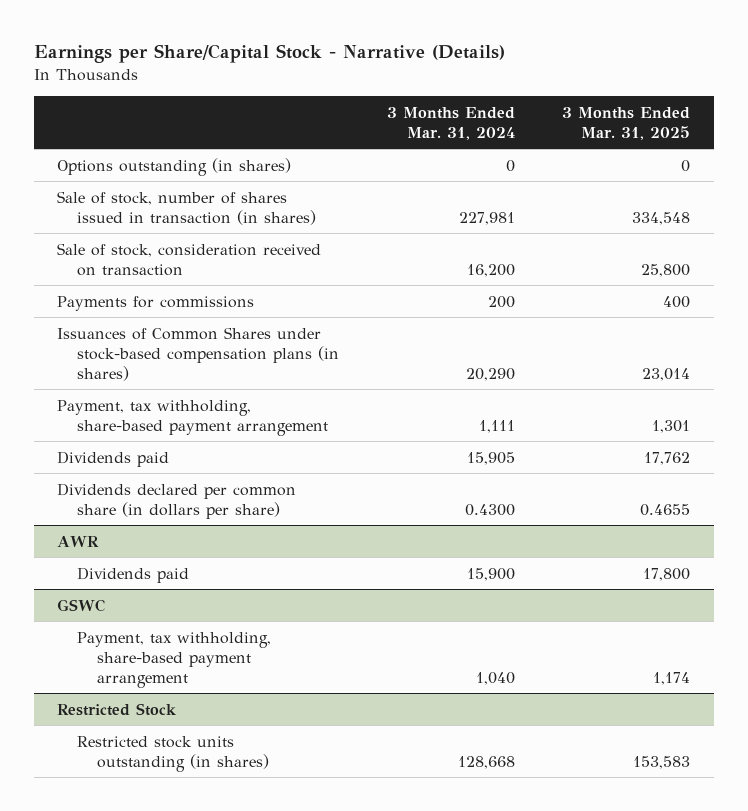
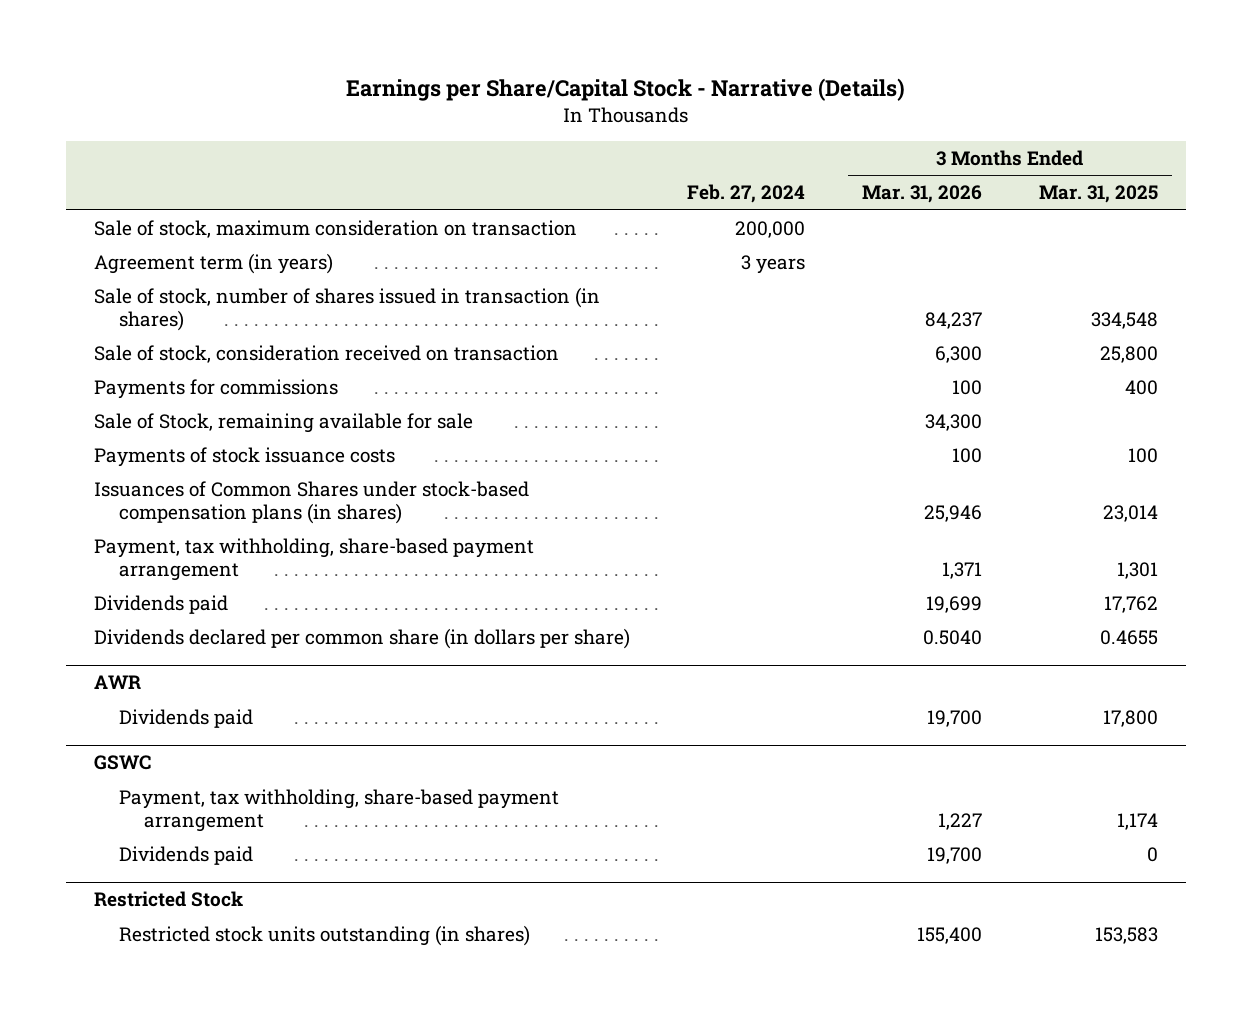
[386,106,515,140] 3 Months Ended Mar. 31, 2024 -> none
none -> [687,184,806,204] Feb. 27, 2024
none -> [861,185,982,204] Mar. 31, 2026
[57,157,292,176] Options outstanding (in shares) -> none
none -> [94,220,578,239] Sale of stock, maximum consideration on transaction
none -> [94,253,334,275] Agreement term (in years)
none -> [94,413,474,434] Sale of Stock, remaining available for sale
none -> [94,447,396,468] Payments of stock issuance costs
none -> [119,846,254,866] Dividends paid

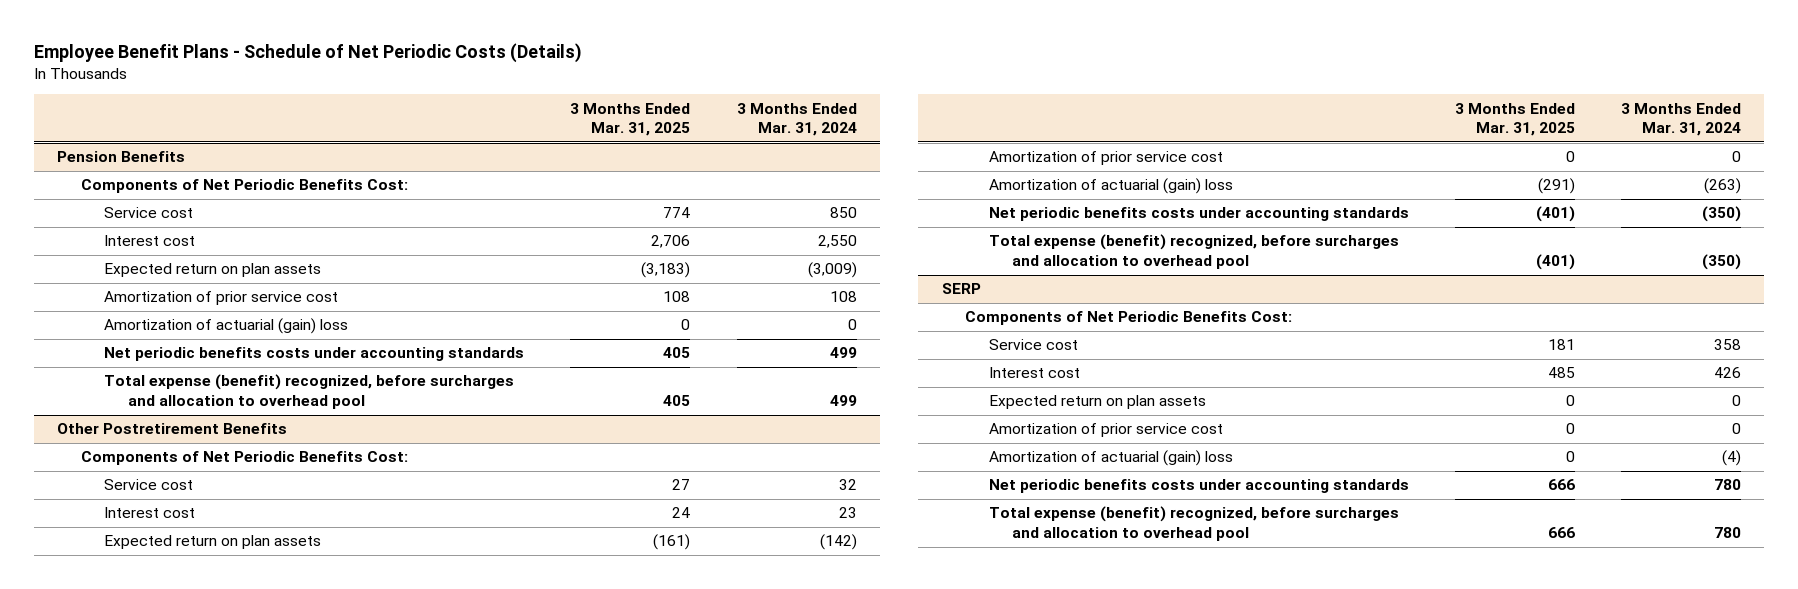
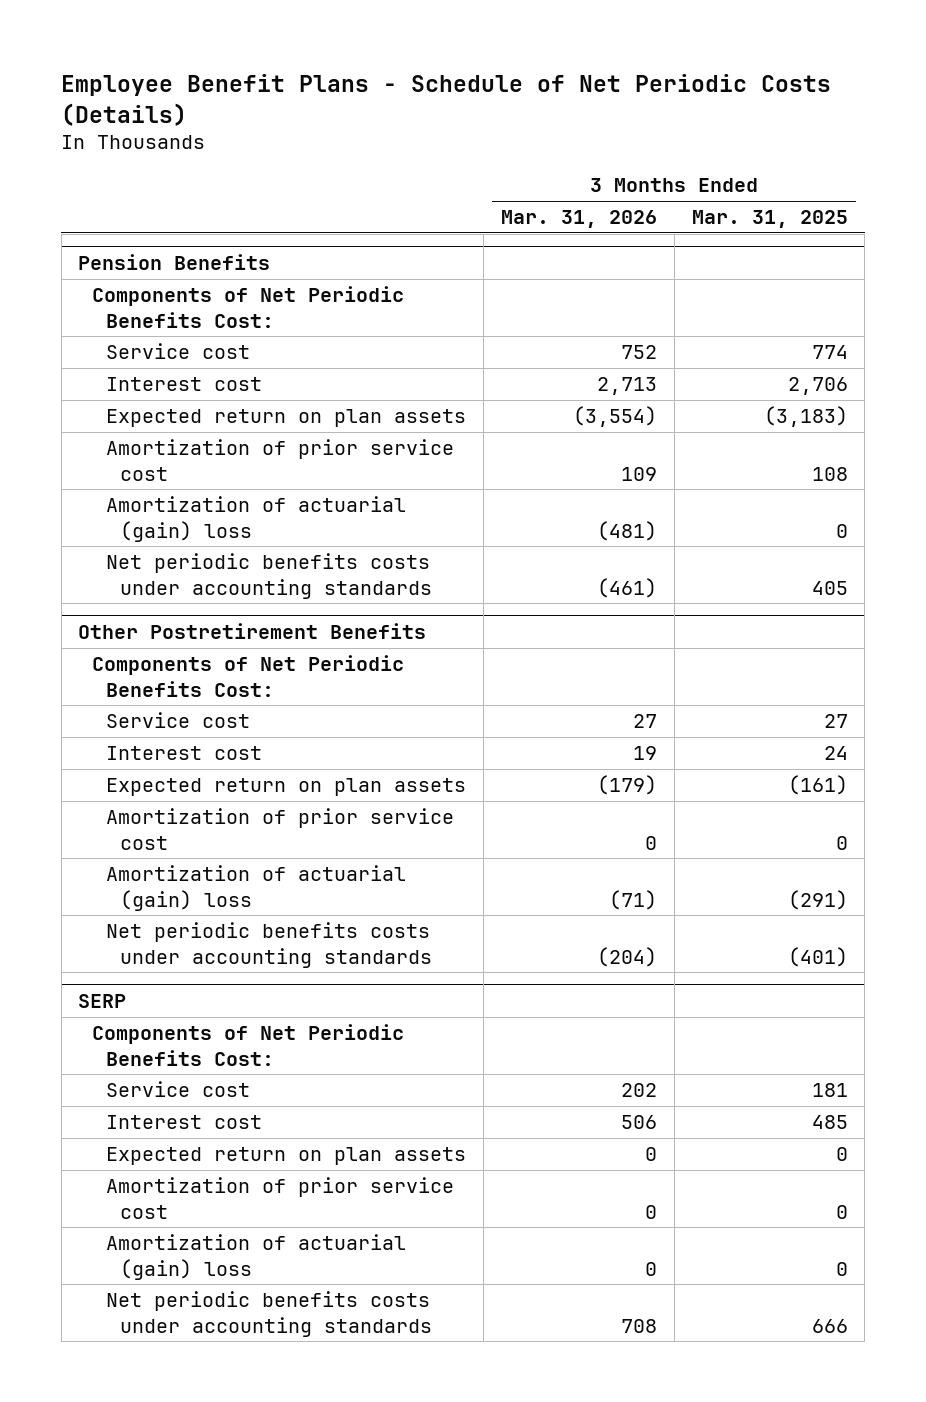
[736,102,857,137] 3 Months Ended Mar. 31, 2024 -> none
none -> [500,210,657,229] Mar. 31, 2026
[104,374,515,410] Total expense (benefit) recognized, before surcharges and allocation to overhead pool -> none
[988,234,1399,270] Total expense (benefit) recognized, before surcharges and allocation to overhead pool -> none
[988,506,1399,542] Total expense (benefit) recognized, before surcharges and allocation to overhead pool -> none

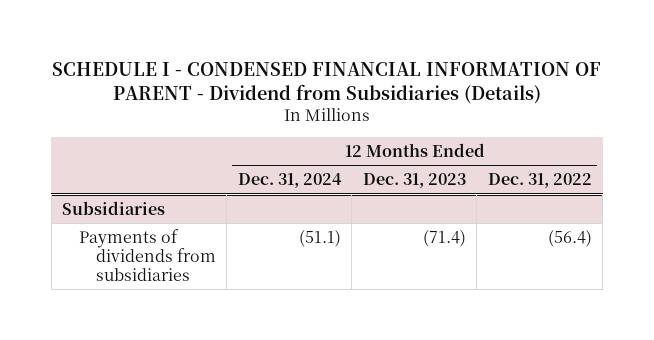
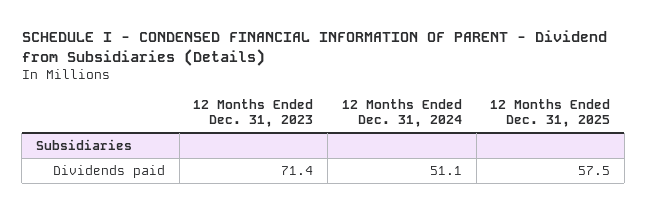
[487,173,592,189] Dec. 31, 2022 -> none
none -> [490,98,611,128] 12 Months Ended Dec. 31, 2025
[79,228,216,281] Payments of dividends from subsidiaries -> none
none -> [52,165,165,179] Dividends paid

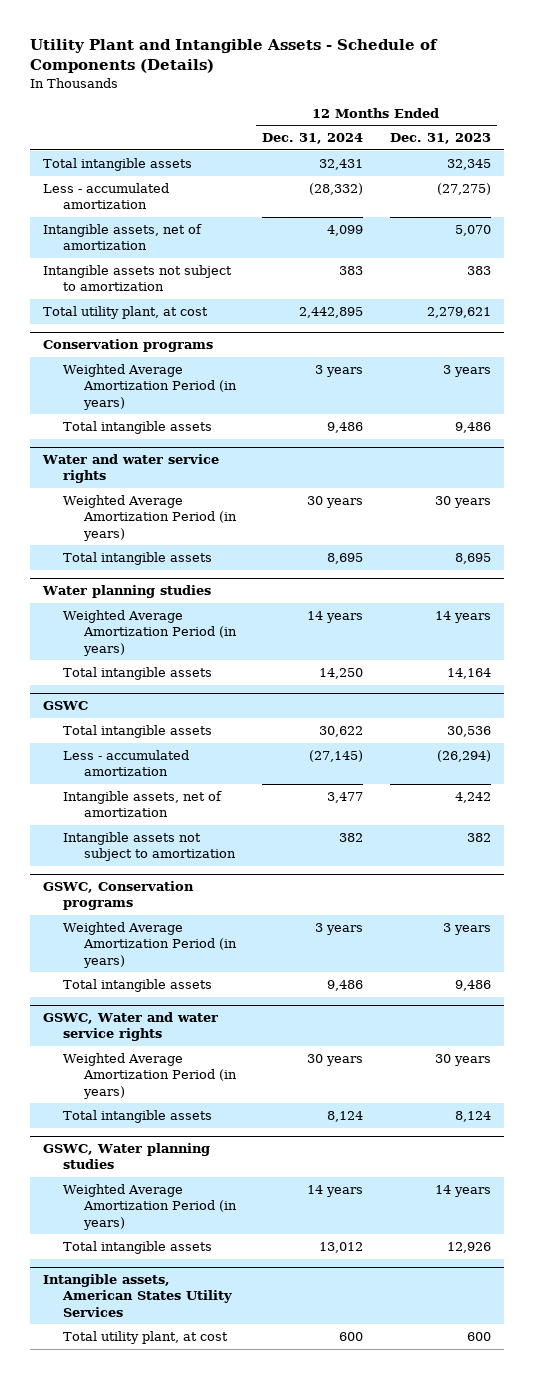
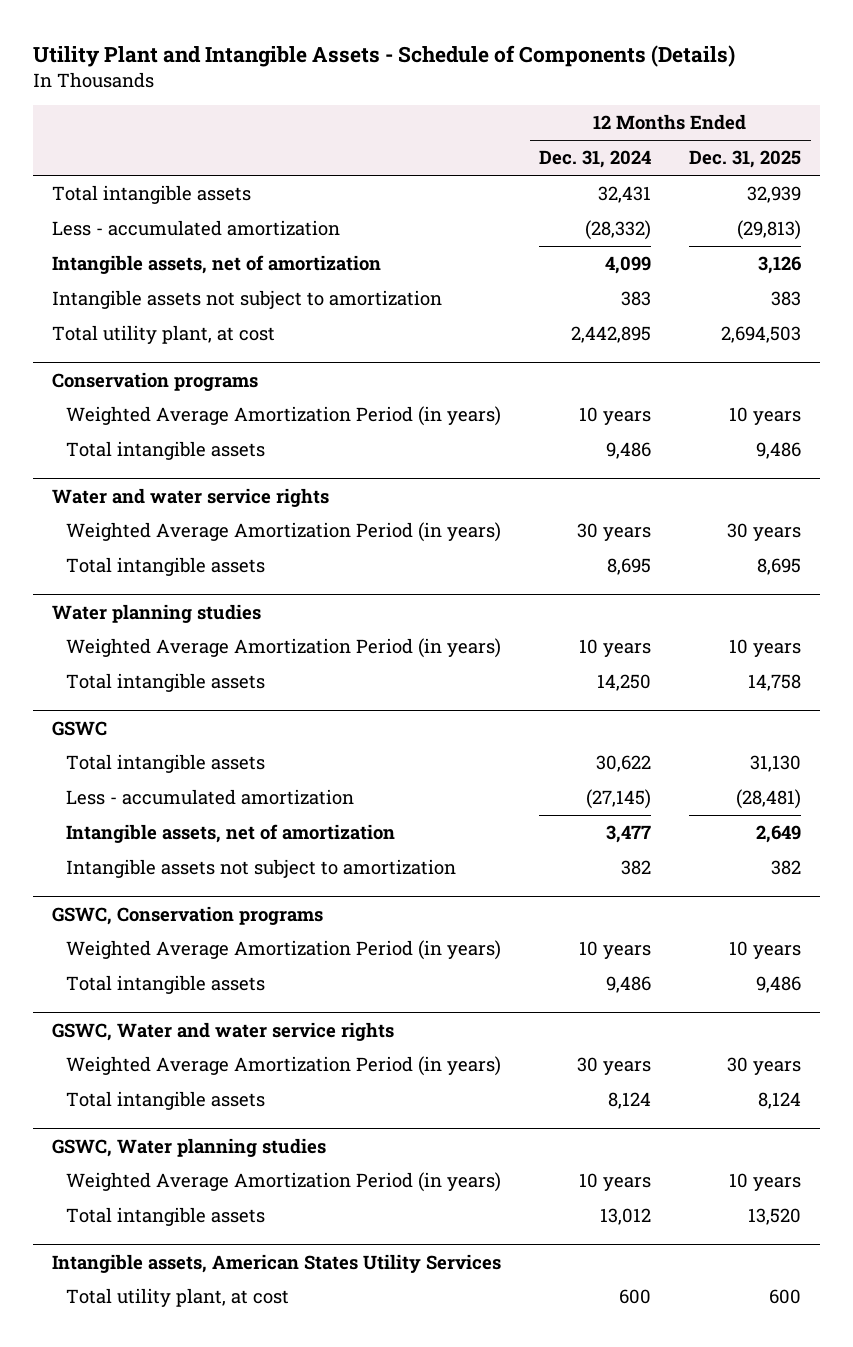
[389,133,491,145] Dec. 31, 2023 -> none
none -> [689,150,802,169] Dec. 31, 2025
[315,365,364,378] 3 years -> [579,407,652,426] 10 years
[307,611,364,624] 14 years -> [579,639,652,658] 10 years
[315,923,364,936] 3 years -> [579,941,652,960] 10 years
[307,1185,364,1198] 14 years -> [579,1173,652,1192] 10 years

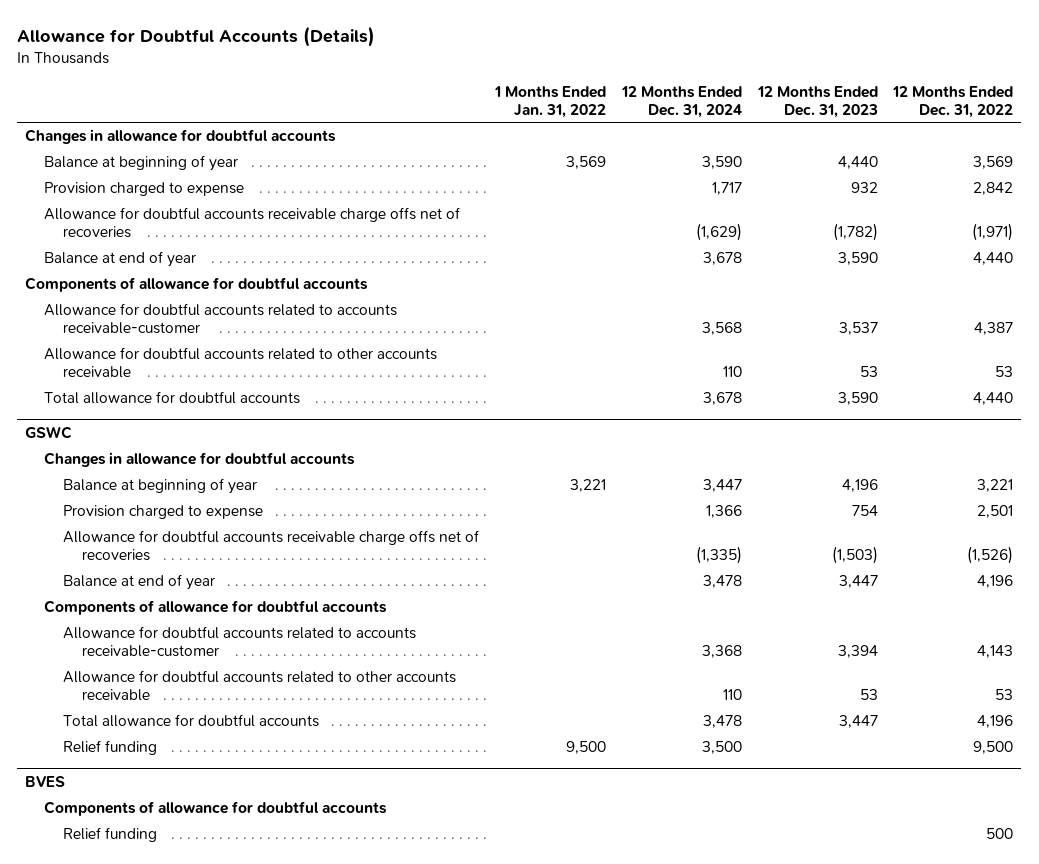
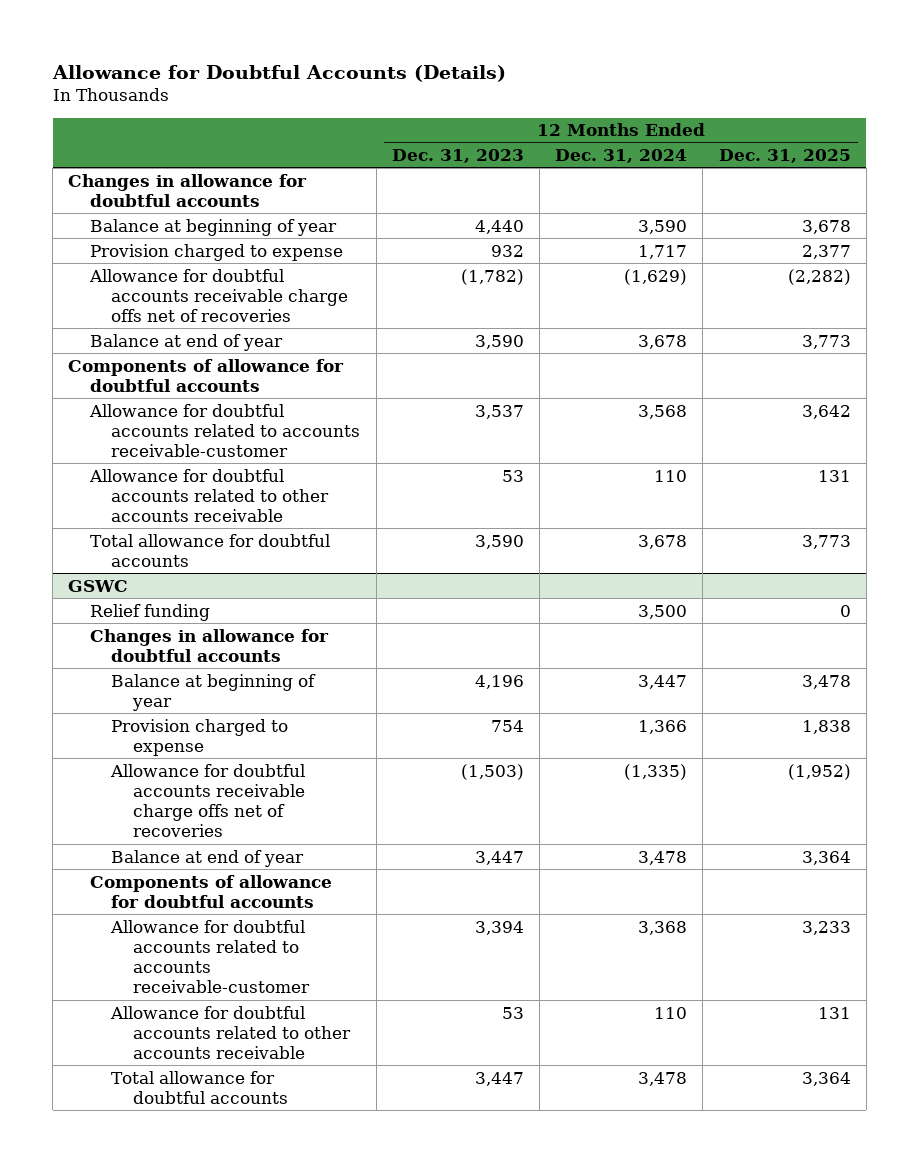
[494,85,607,118] 1 Months Ended Jan. 31, 2022 -> none
[892,85,1014,118] 12 Months Ended Dec. 31, 2022 -> none
none -> [718,149,851,164] Dec. 31, 2025
[63,740,158,756] Relief funding -> [89,603,210,621] Relief funding
[25,776,66,788] BVES -> none
[44,801,388,817] Components of allowance for doubtful accounts -> none
[63,827,158,843] Relief funding -> none

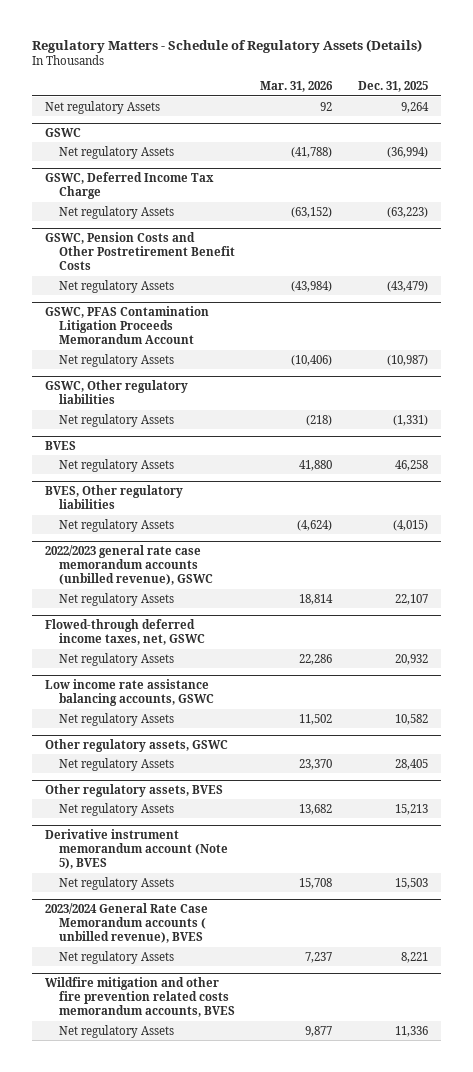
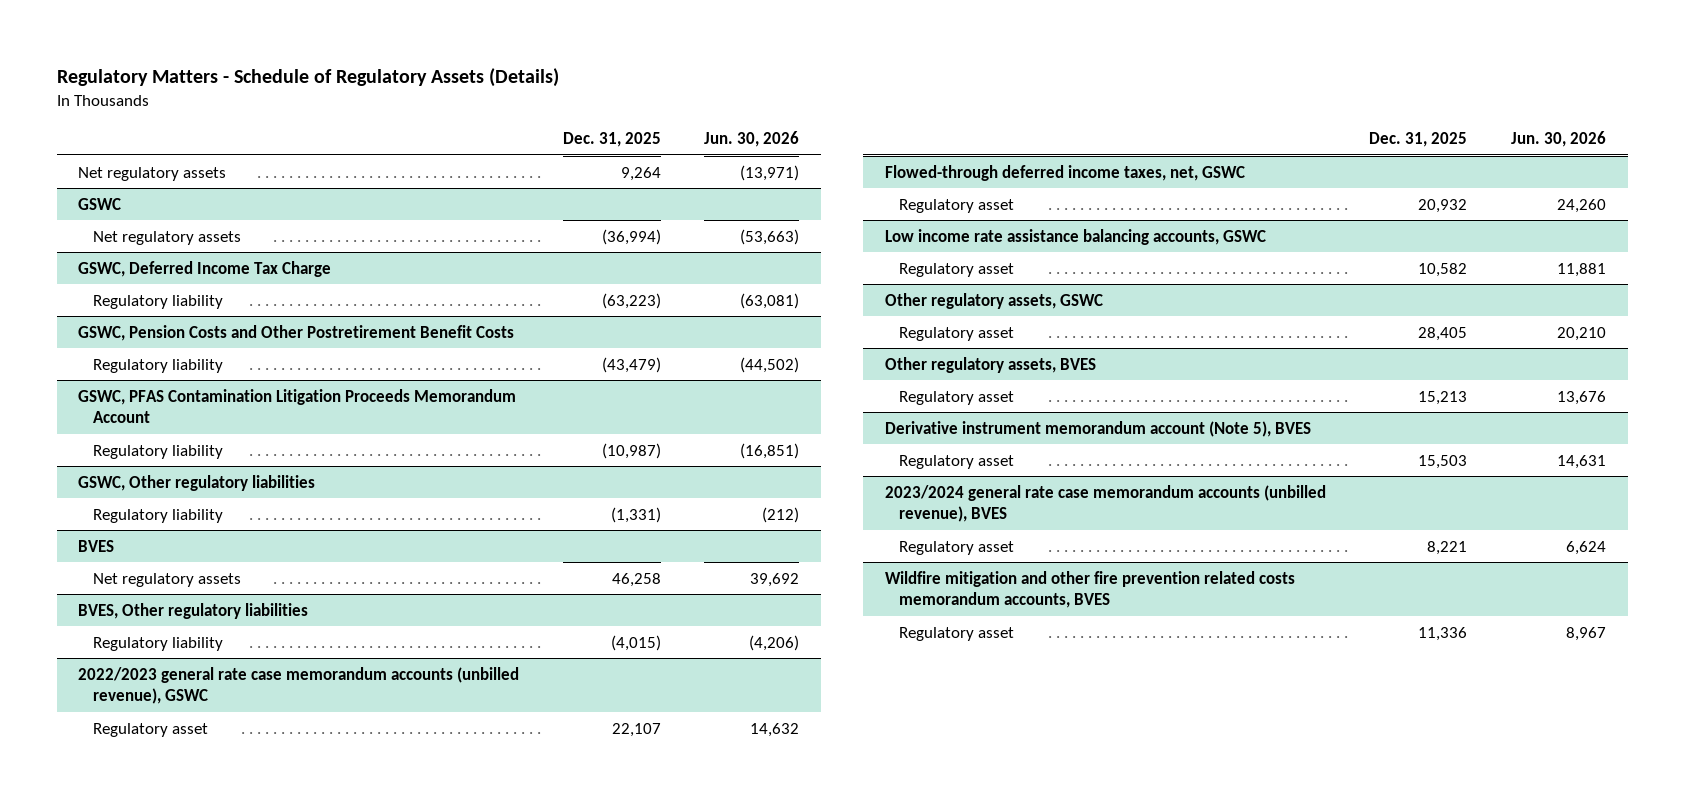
[260,81,334,93] Mar. 31, 2026 -> none
none -> [704,131,800,148] Jun. 30, 2026
[44,100,160,114] Net regulatory Assets -> [78,166,227,181] Net regulatory assets
[58,145,174,159] Net regulatory Assets -> [92,230,241,245] Net regulatory assets
[58,205,174,219] Net regulatory Assets -> [92,294,223,309] Regulatory liability
[58,279,174,293] Net regulatory Assets -> [92,358,223,373] Regulatory liability
[58,353,174,367] Net regulatory Assets -> [92,444,223,459] Regulatory liability
[58,413,174,427] Net regulatory Assets -> [92,508,223,523] Regulatory liability
[58,458,174,472] Net regulatory Assets -> [92,572,241,587] Net regulatory assets
[58,518,174,532] Net regulatory Assets -> [92,636,223,651] Regulatory liability
[58,592,174,606] Net regulatory Assets -> [92,722,208,737] Regulatory asset
[58,652,174,666] Net regulatory Assets -> [899,198,1015,213] Regulatory asset
[58,712,174,726] Net regulatory Assets -> [899,262,1015,277] Regulatory asset
[58,757,174,771] Net regulatory Assets -> [899,326,1015,341] Regulatory asset
[58,802,174,816] Net regulatory Assets -> [899,390,1015,405] Regulatory asset
[58,876,174,890] Net regulatory Assets -> [899,454,1015,469] Regulatory asset
[44,902,208,944] 2023/2024 General Rate Case Memorandum accounts ( unbilled revenue), BVES -> [884,484,1326,523] 2023/2024 general rate case memorandum accounts (unbilled revenue), BVES
[58,950,174,964] Net regulatory Assets -> [899,540,1015,555] Regulatory asset
[58,1024,174,1038] Net regulatory Assets -> [899,626,1015,641] Regulatory asset

